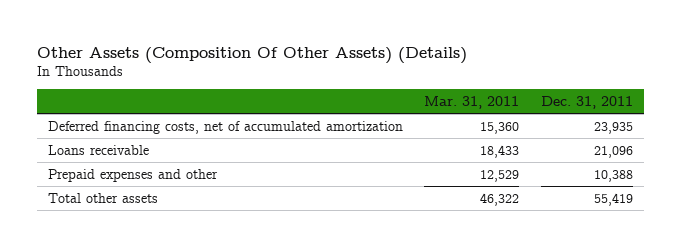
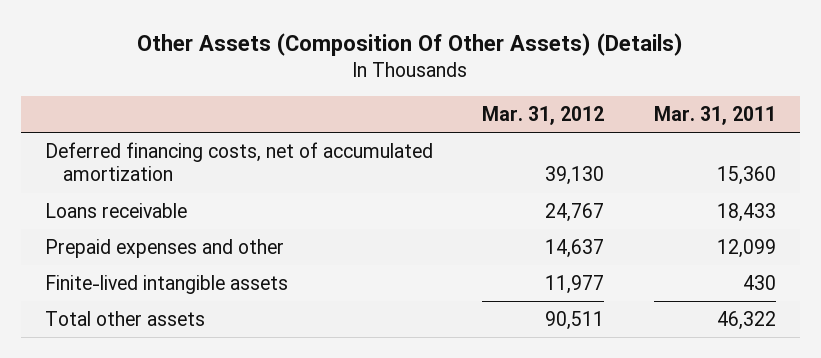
[541,95,634,109] Dec. 31, 2011 -> none
none -> [482,106,605,126] Mar. 31, 2012
[480,169,520,182] 12,529 -> [716,238,776,258] 12,099
none -> [45,274,289,294] Finite-lived intangible assets

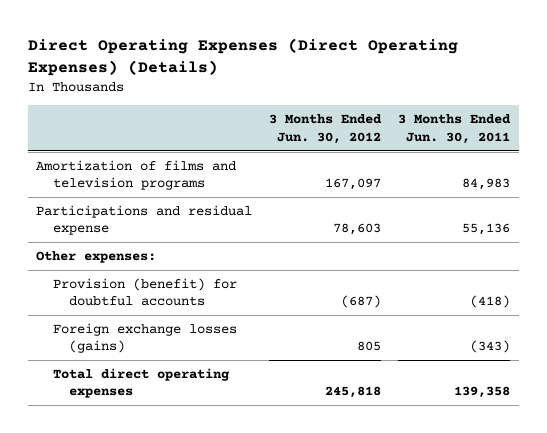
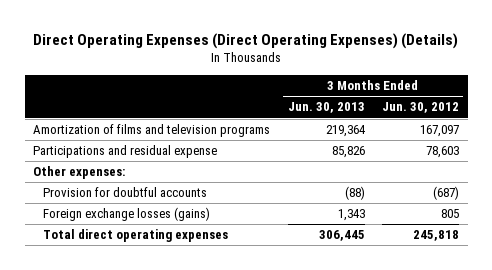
[398,114,512,144] 3 Months Ended Jun. 30, 2011 -> none
none -> [287,102,365,114] Jun. 30, 2013
[52,277,237,307] Provision (benefit) for doubtful accounts -> [42,187,207,198] Provision for doubtful accounts

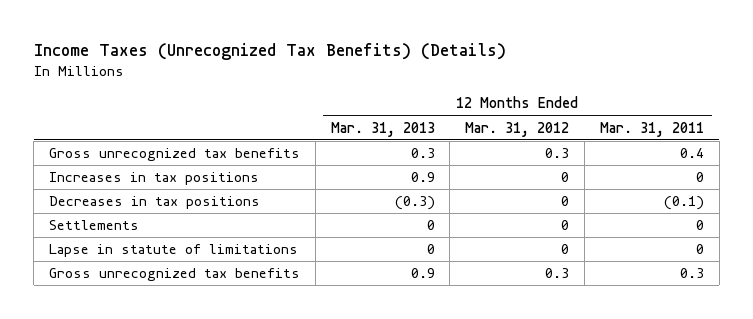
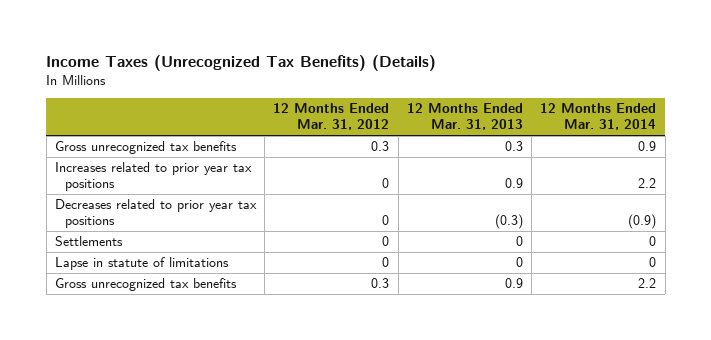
[600,121,705,137] Mar. 31, 2011 -> none
none -> [540,103,657,131] 12 Months Ended Mar. 31, 2014
[48,172,259,186] Increases in tax positions -> [54,162,252,192] Increases related to prior year tax positions
[48,196,260,210] Decreases in tax positions -> [54,199,257,229] Decreases related to prior year tax positions

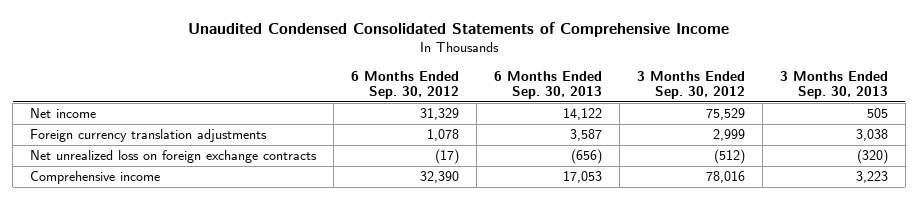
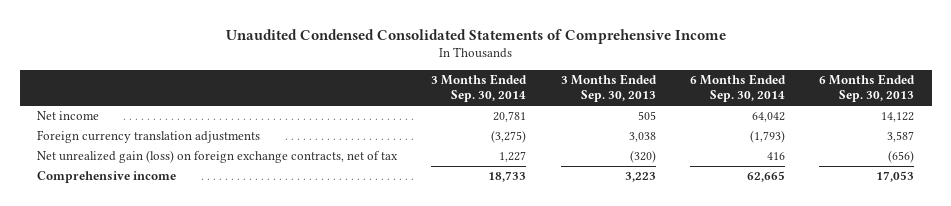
[351,70,460,100] 6 Months Ended Sep. 30, 2012 -> none
[636,70,745,100] 3 Months Ended Sep. 30, 2012 -> none
none -> [431,74,528,103] 3 Months Ended Sep. 30, 2014
none -> [690,74,787,103] 6 Months Ended Sep. 30, 2014
[30,150,318,164] Net unrealized loss on foreign exchange contracts -> [36,150,398,164] Net unrealized gain (loss) on foreign exchange contracts, net of tax

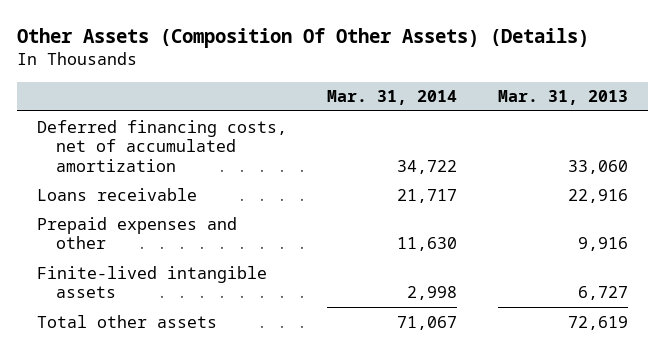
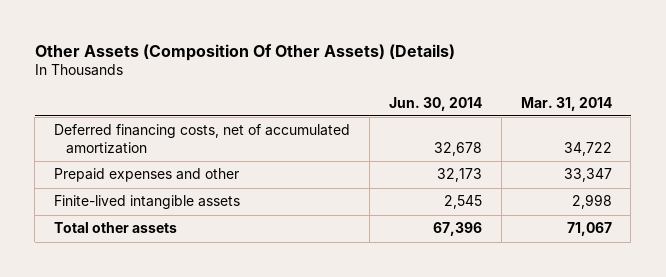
[497,90,628,106] Mar. 31, 2013 -> none
none -> [388,96,482,111] Jun. 30, 2014
[37,187,198,201] Loans receivable -> none
[397,237,458,252] 11,630 -> [563,168,612,183] 33,347

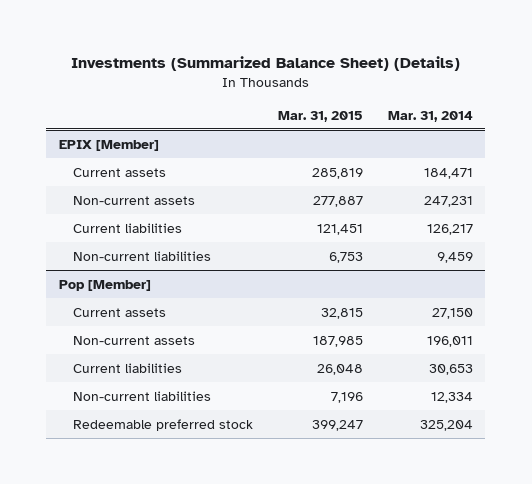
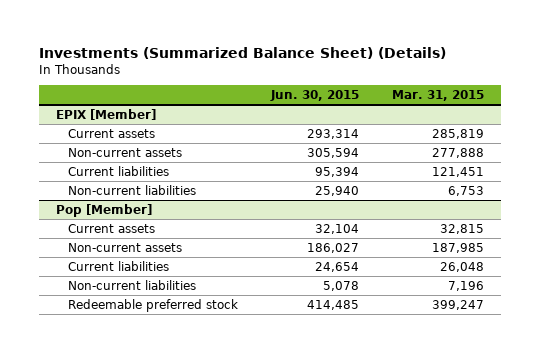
[387,110,473,122] Mar. 31, 2014 -> none
none -> [270,90,360,102] Jun. 30, 2015
[312,195,363,207] 277,887 -> [432,147,485,158] 277,888

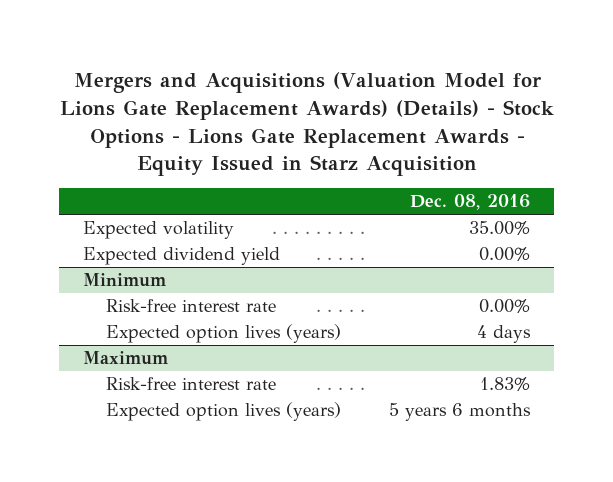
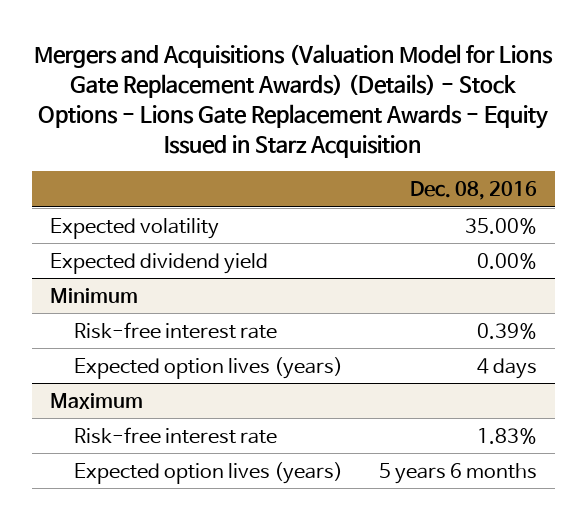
[478,299,530,314] 0.00% -> [476,322,537,339] 0.39%

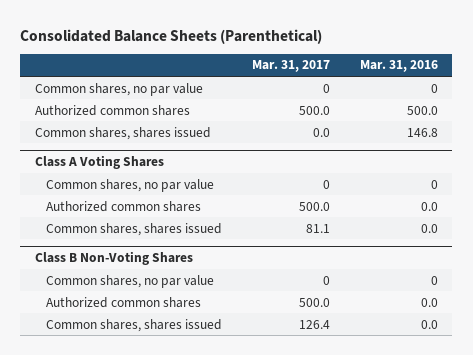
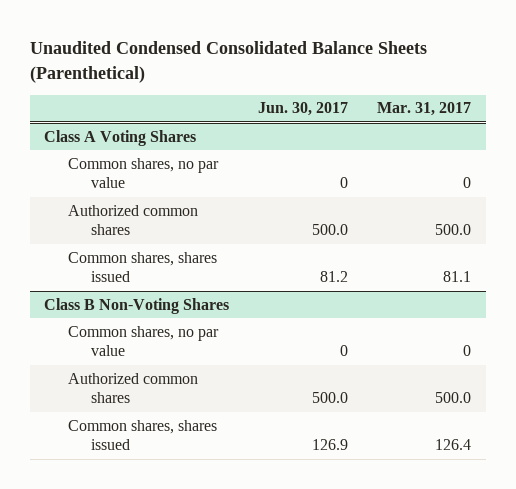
[20,28,323,44] Consolidated Balance Sheets (Parenthetical) -> [30,41,428,83] Unaudited Condensed Consolidated Balance Sheets (Parenthetical)
[359,60,438,73] Mar. 31, 2016 -> none
none -> [258,102,349,117] Jun. 30, 2017
[34,82,203,96] Common shares, no par value -> none
[34,104,190,116] Authorized common shares -> none
[34,126,211,140] Common shares, shares issued -> none

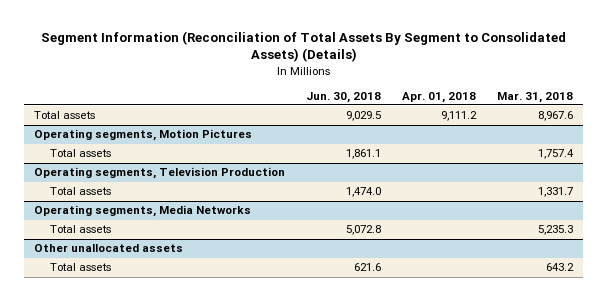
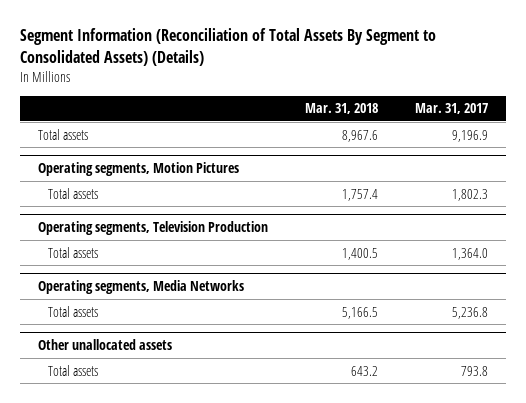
[306,91,382,103] Jun. 30, 2018 -> none
[401,91,476,103] Apr. 01, 2018 -> none
none -> [414,103,488,115] Mar. 31, 2017
[537,187,573,198] 1,331.7 -> [341,247,378,260] 1,400.5
[537,225,573,236] 5,235.3 -> [341,306,378,319] 5,166.5

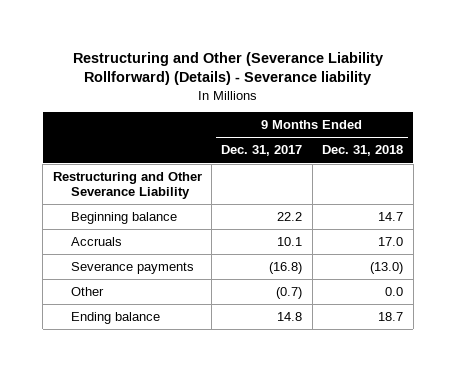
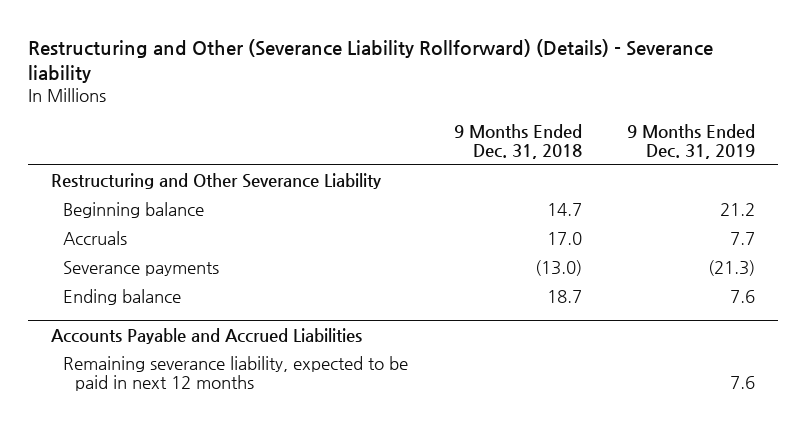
[221,145,303,157] Dec. 31, 2017 -> none
none -> [627,124,756,160] 9 Months Ended Dec. 31, 2019
[71,286,105,296] Other -> none
none -> [51,327,363,344] Accounts Payable and Accrued Liabilities
none -> [62,356,408,392] Remaining severance liability, expected to be paid in next 12 months

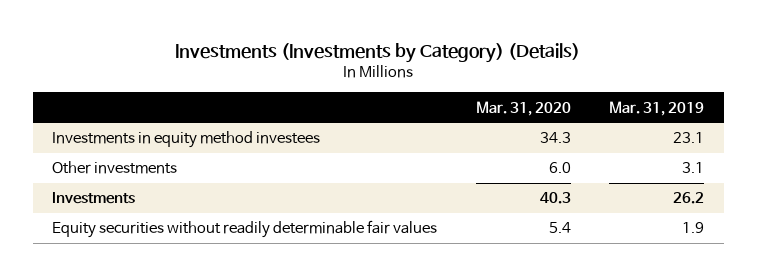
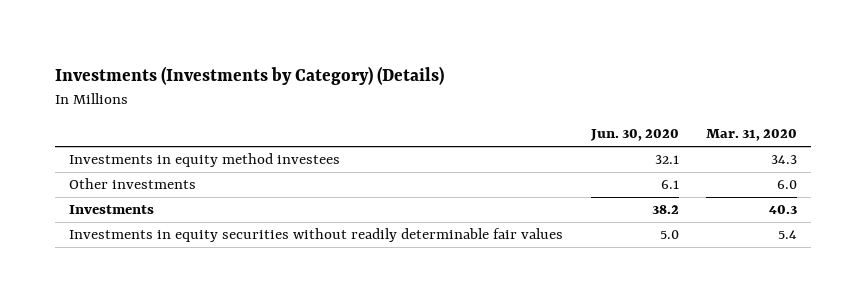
[609,100,705,116] Mar. 31, 2019 -> none
none -> [589,129,679,142] Jun. 30, 2020
[52,220,438,239] Equity securities without readily determinable fair values -> [69,228,564,243] Investments in equity securities without readily determinable fair values

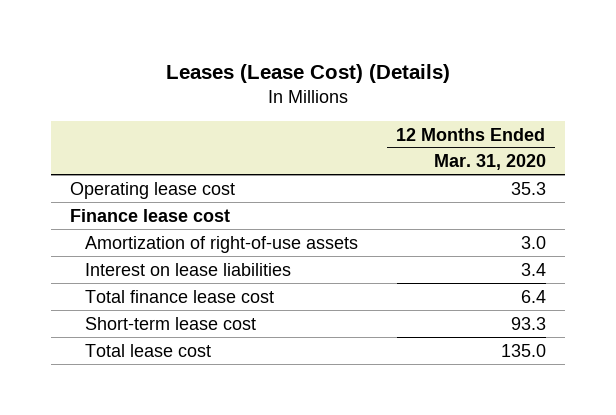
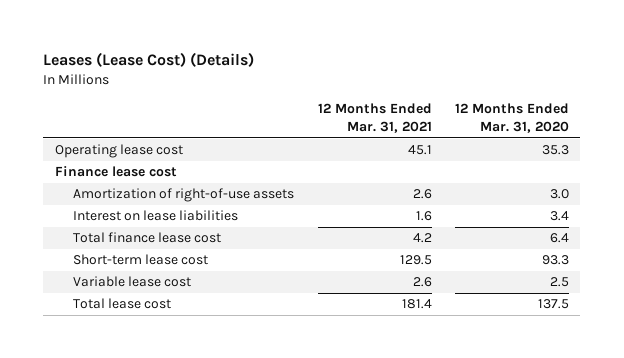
none -> [317,103,432,134] 12 Months Ended Mar. 31, 2021
none -> [73,276,192,288] Variable lease cost
[500,343,546,357] 135.0 -> [537,299,569,310] 137.5

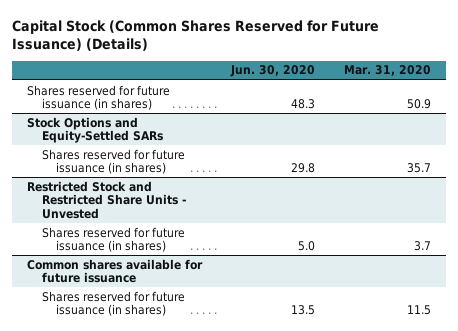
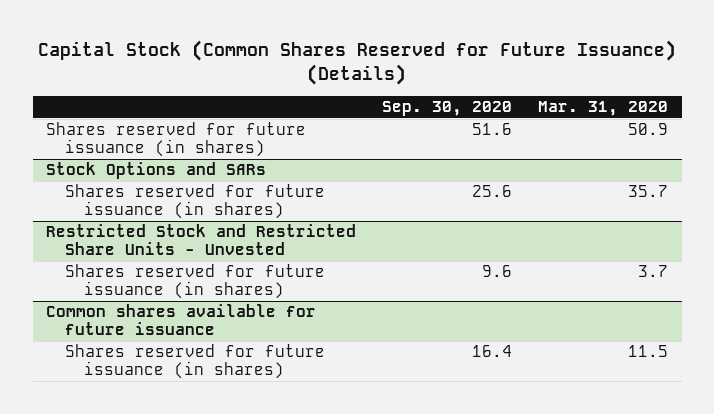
[230,65,316,78] Jun. 30, 2020 -> none
none -> [382,101,513,117] Sep. 30, 2020
[26,116,163,144] Stock Options and Equity-Settled SARs -> [45,162,266,180] Stock Options and SARs

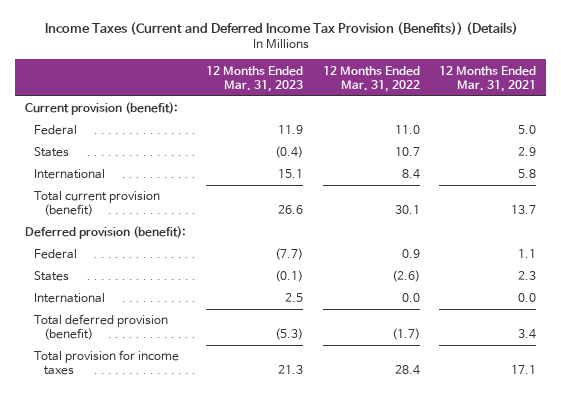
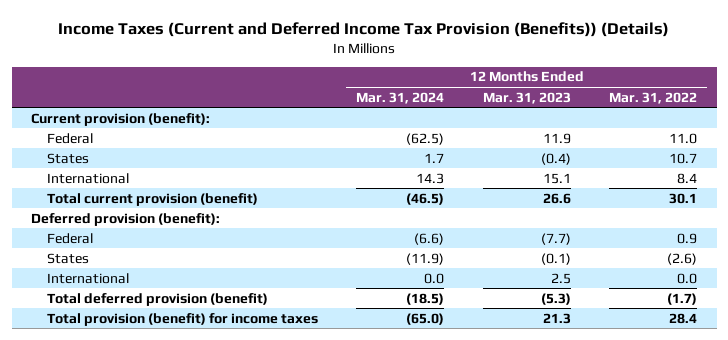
[439,65,537,92] 12 Months Ended Mar. 31, 2021 -> none
none -> [356,91,445,104] Mar. 31, 2024
[34,350,180,376] Total provision for income taxes -> [46,312,318,326] Total provision (benefit) for income taxes

